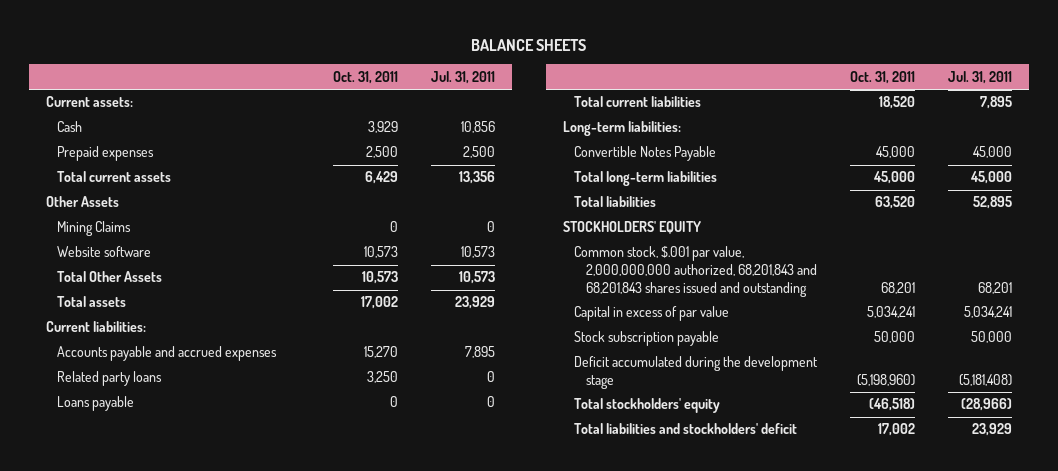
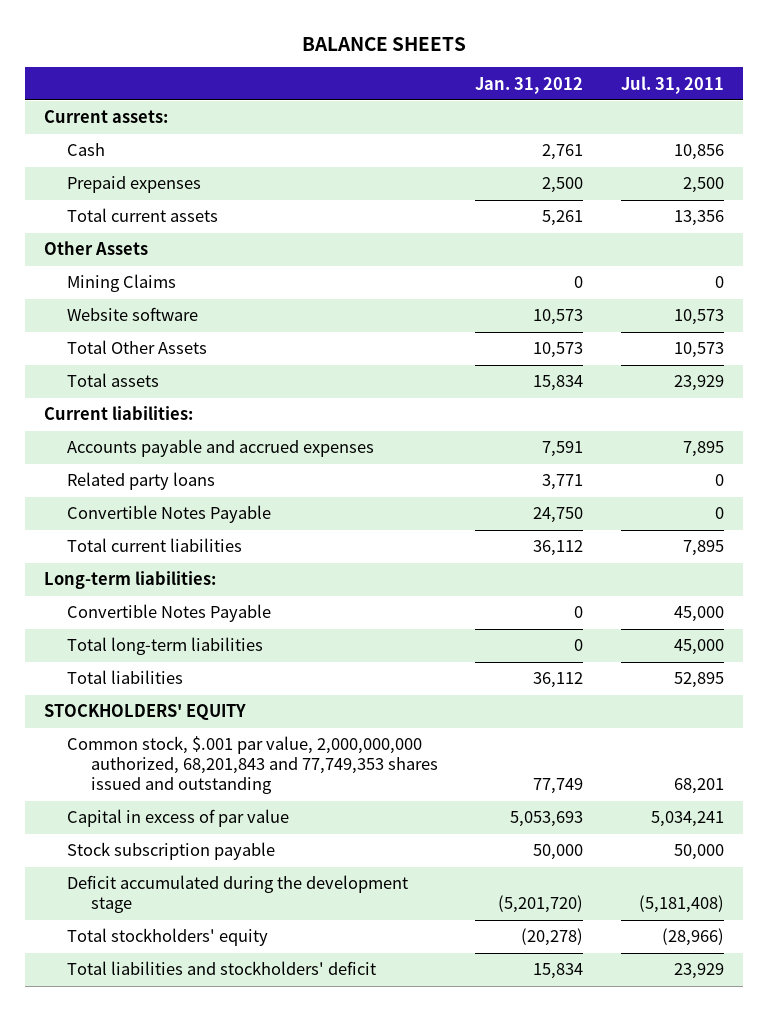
[333,70,399,84] Oct. 31, 2011 -> none
none -> [475,76,584,94] Jan. 31, 2012
[57,396,135,412] Loans payable -> none
none -> [67,505,272,524] Convertible Notes Payable
[574,246,817,297] Common stock, $.001 par value, 2,000,000,000 authorized, 68,201,843 and 68,201,843 shares issued and outstanding -> [67,736,438,795] Common stock, $.001 par value, 2,000,000,000 authorized, 68,201,843 and 77,749,353 shares issued and outstanding

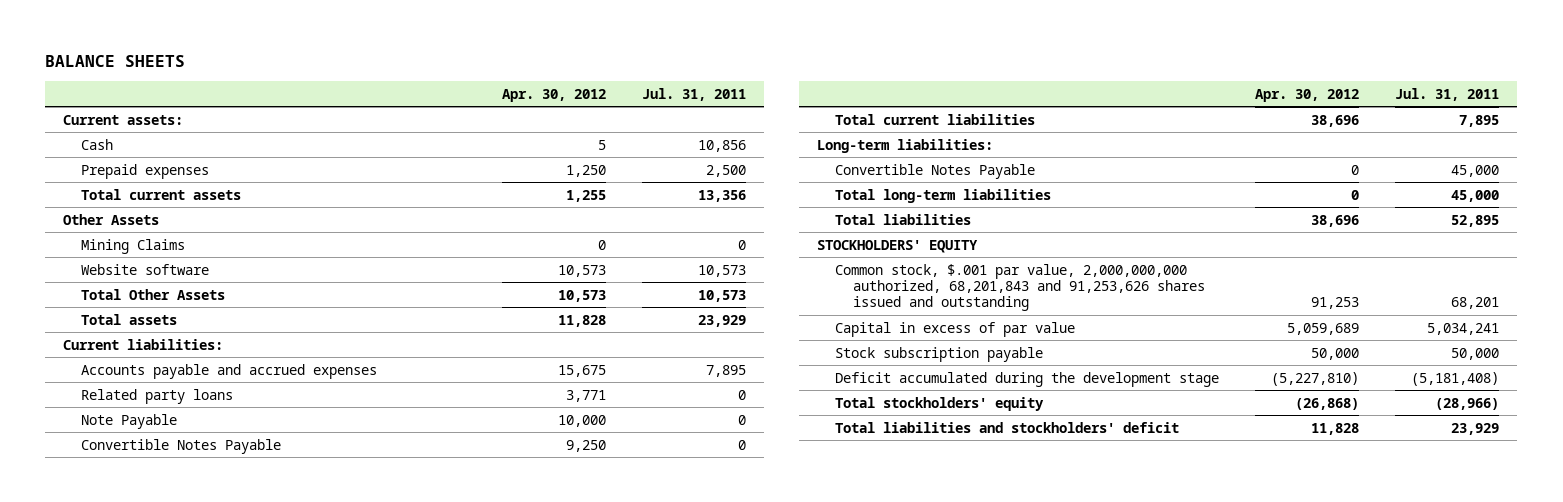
[475,76,584,94] Jan. 31, 2012 -> none
none -> [501,88,606,102] Apr. 30, 2012
none -> [81,413,178,429] Note Payable
[67,736,438,795] Common stock, $.001 par value, 2,000,000,000 authorized, 68,201,843 and 77,749,353 shares issued and outstanding -> [835,263,1206,312] Common stock, $.001 par value, 2,000,000,000 authorized, 68,201,843 and 91,253,626 shares issued and outstanding

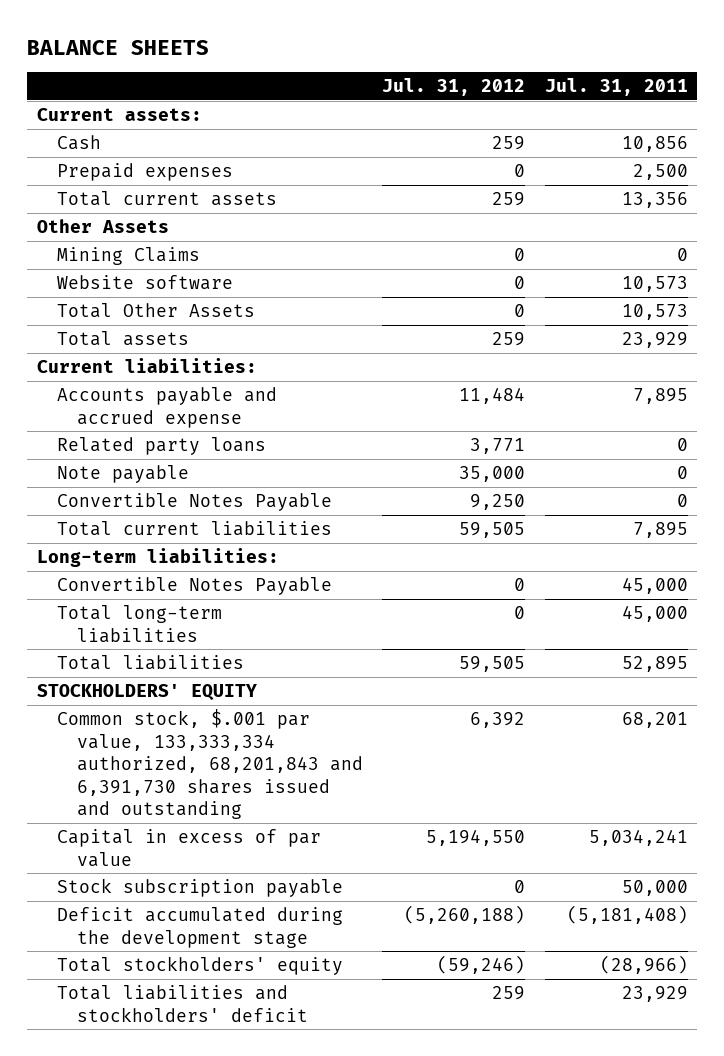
[501,88,606,102] Apr. 30, 2012 -> none
none -> [382,78,526,97] Jul. 31, 2012
[81,363,378,379] Accounts payable and accrued expenses -> [56,387,277,428] Accounts payable and accrued expense
[81,413,178,429] Note Payable -> [56,465,189,484] Note payable
[835,263,1206,312] Common stock, $.001 par value, 2,000,000,000 authorized, 68,201,843 and 91,253,626 shares issued and outstanding -> [56,709,364,820] Common stock, $.001 par value, 133,333,334 authorized, 68,201,843 and 6,391,730 shares issued and outstanding

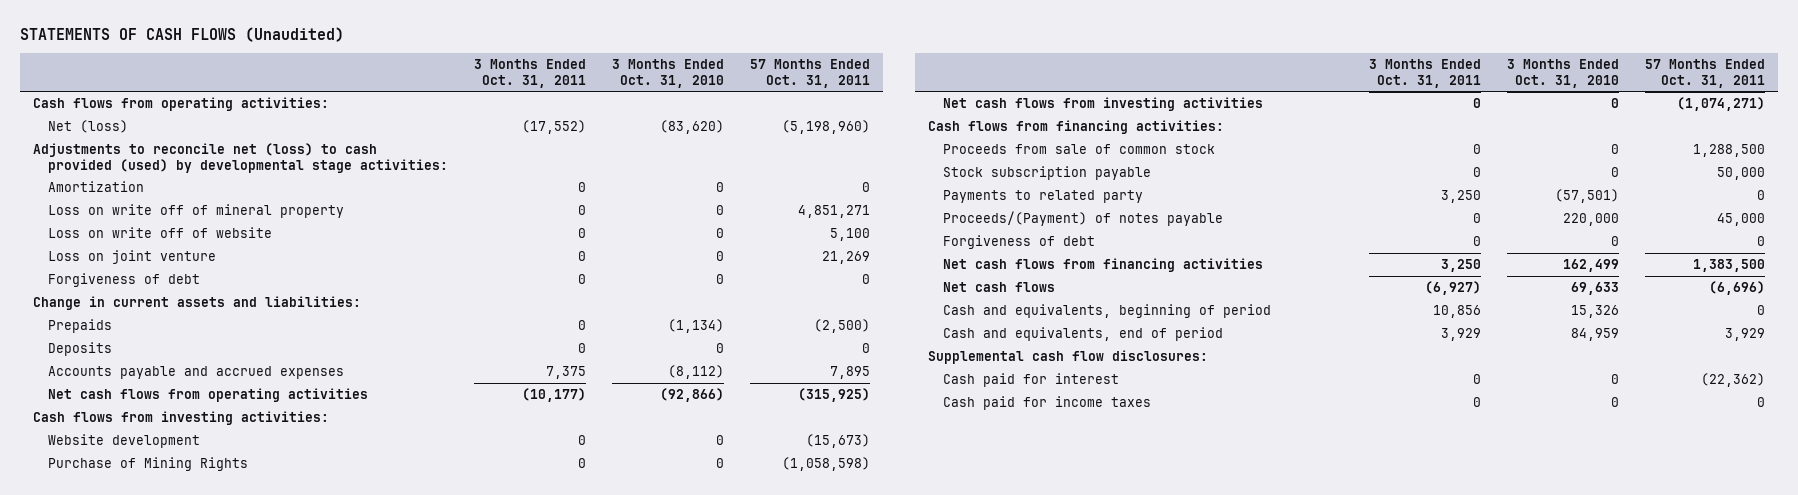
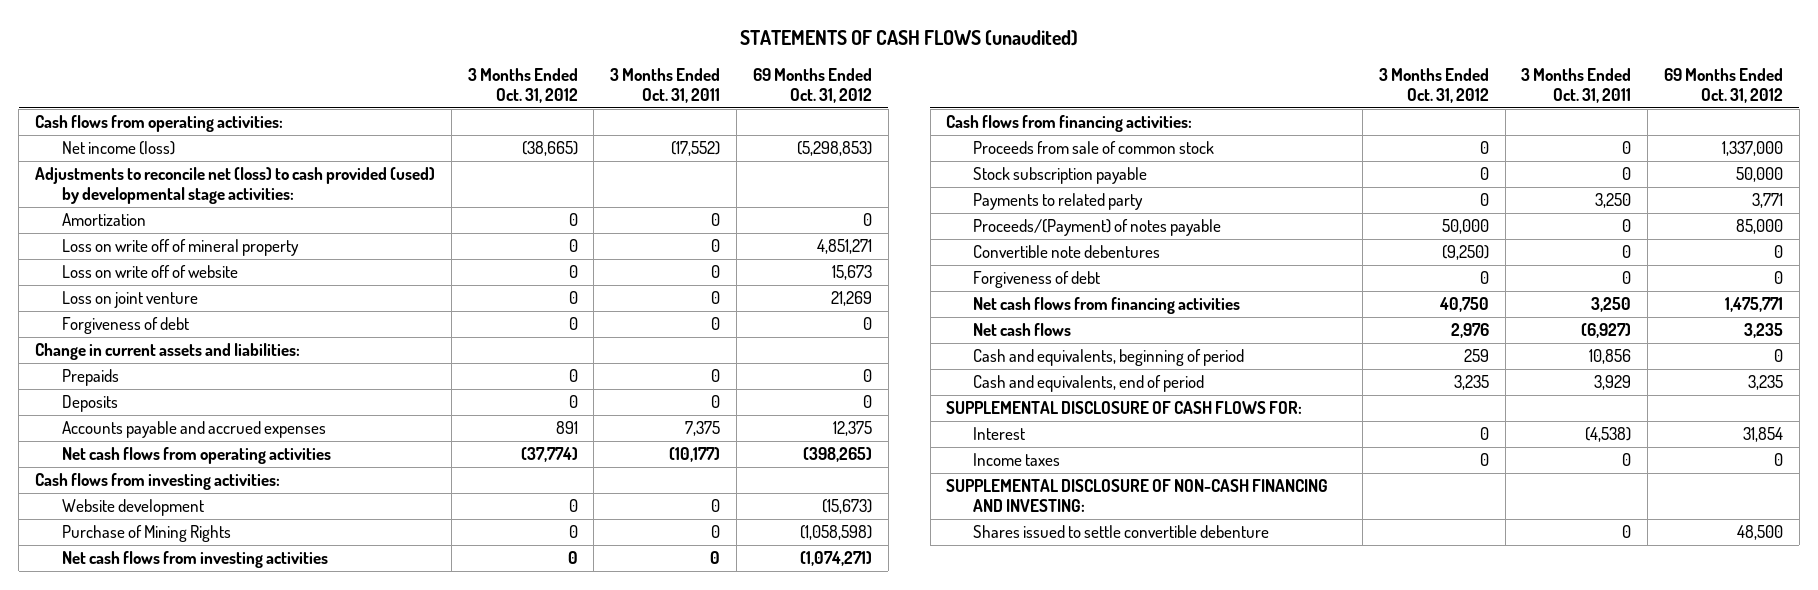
[19,26,344,42] STATEMENTS OF CASH FLOWS (Unaudited) -> [740,29,1079,46] STATEMENTS OF CASH FLOWS (unaudited)
[611,58,724,88] 3 Months Ended Oct. 31, 2010 -> none
[749,58,870,88] 57 Months Ended Oct. 31, 2011 -> none
none -> [467,68,578,103] 3 Months Ended Oct. 31, 2012
none -> [752,68,872,103] 69 Months Ended Oct. 31, 2012
[47,120,128,134] Net (loss) -> [61,141,175,156] Net income (loss)
none -> [972,245,1160,259] Convertible note debentures
[928,350,1209,365] Supplemental cash flow disclosures: -> none
none -> [946,401,1303,415] SUPPLEMENTAL DISCLOSURE OF CASH FLOWS FOR:
[943,373,1120,388] Cash paid for interest -> [972,427,1025,441] Interest
[1473,374,1482,385] 0 -> [1585,427,1632,443] (4,538)
[943,396,1152,411] Cash paid for income taxes -> [972,453,1060,467] Income taxes
none -> [946,479,1329,512] SUPPLEMENTAL DISCLOSURE OF NON-CASH FINANCING AND INVESTING:
none -> [972,525,1269,539] Shares issued to settle convertible debenture

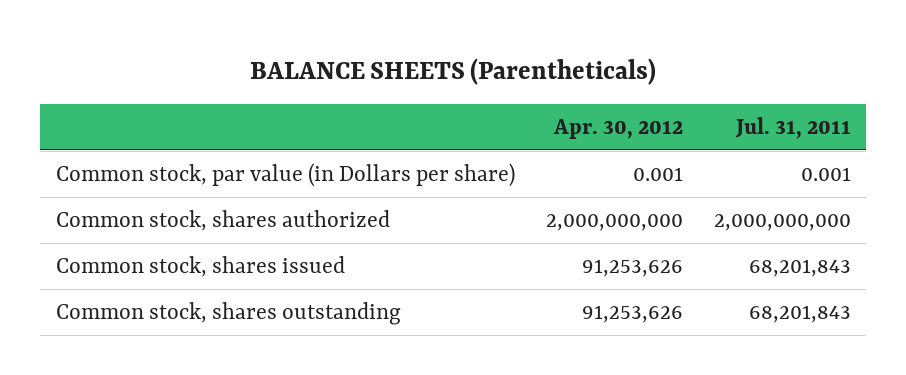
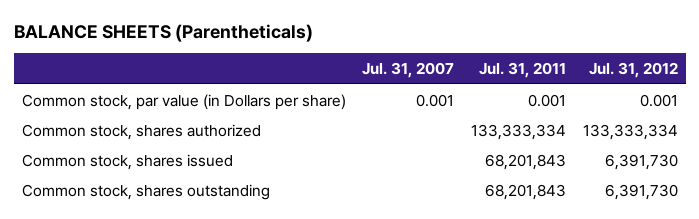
[552,118,683,139] Apr. 30, 2012 -> none
none -> [362,62,455,79] Jul. 31, 2007
none -> [588,62,678,79] Jul. 31, 2012
[713,214,851,232] 2,000,000,000 -> [470,123,566,140] 133,333,334

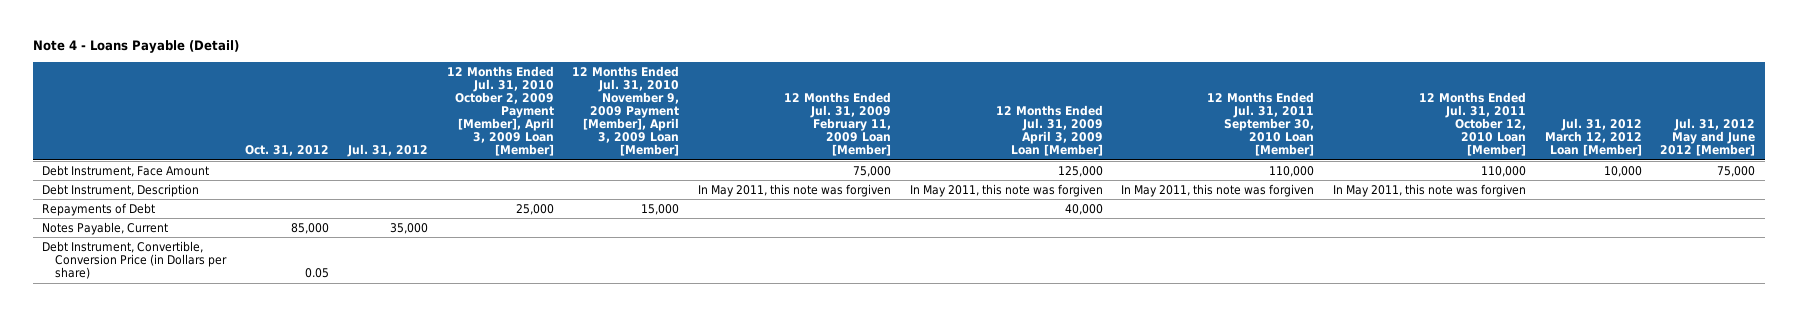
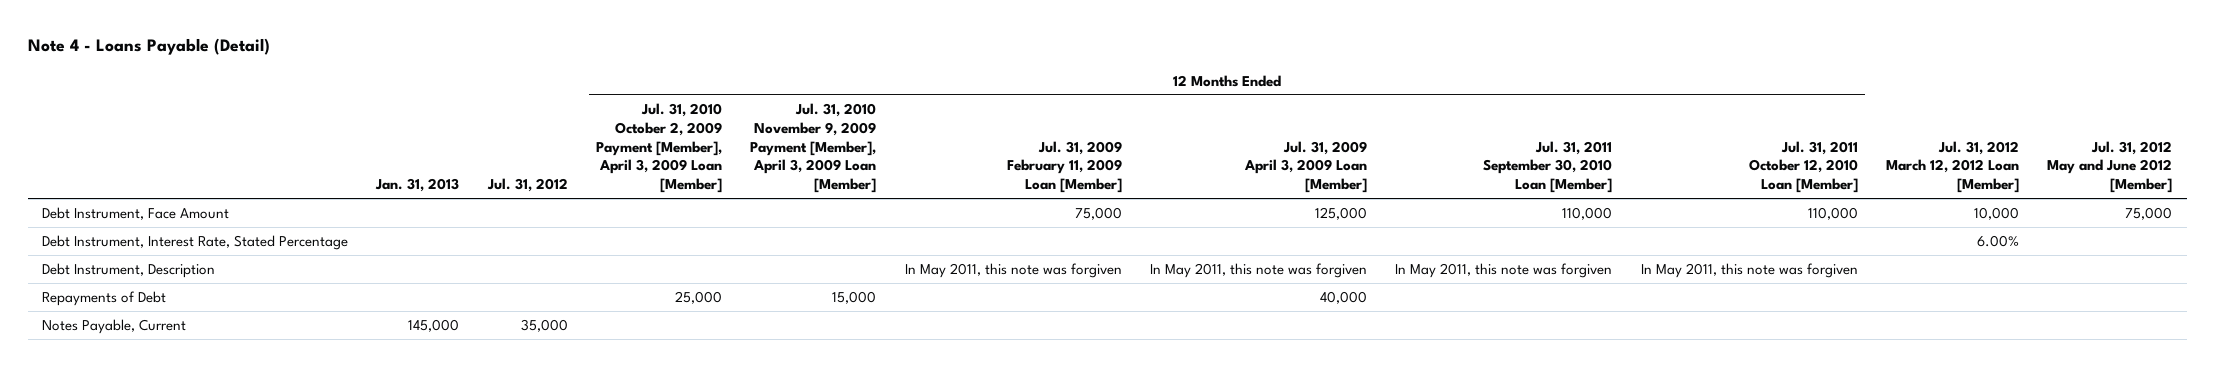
[245,145,330,157] Oct. 31, 2012 -> none
none -> [375,178,460,193] Jan. 31, 2013
none -> [42,235,349,251] Debt Instrument, Interest Rate, Stated Percentage
[42,240,228,280] Debt Instrument, Convertible, Conversion Price (in Dollars per share) -> none

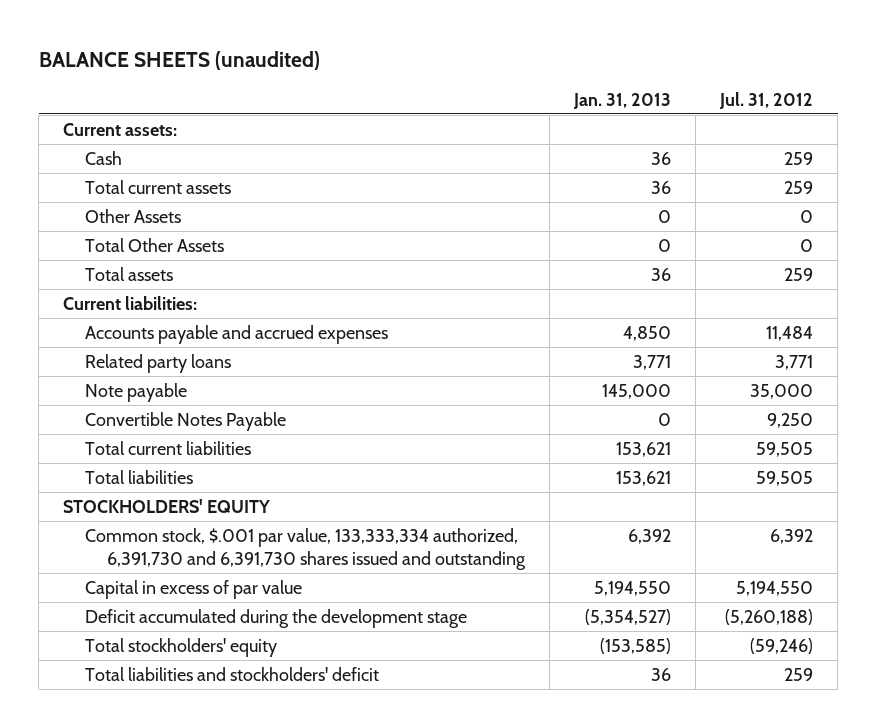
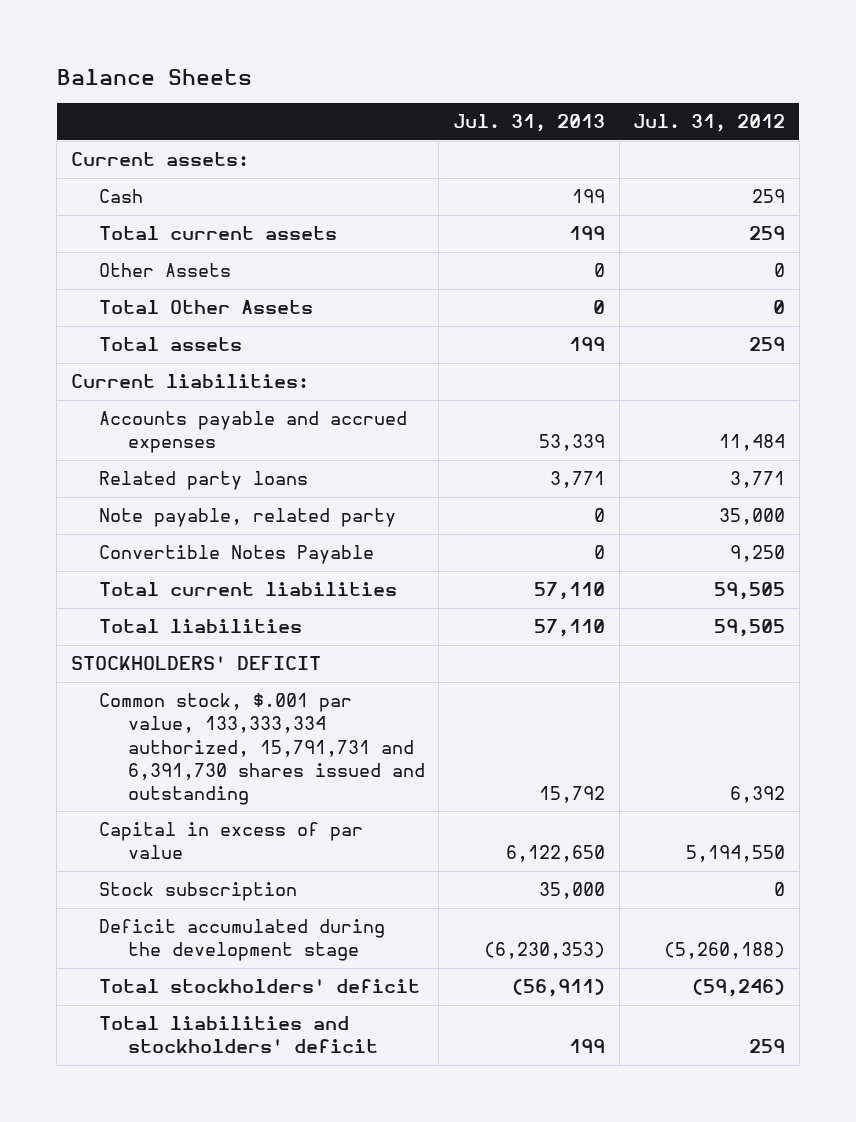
[38,50,320,70] BALANCE SHEETS (unaudited) -> [56,68,252,85] Balance Sheets
[573,92,672,109] Jan. 31, 2013 -> none
none -> [453,114,606,133] Jul. 31, 2013
[85,382,188,402] Note payable -> [99,508,397,528] Note payable, related party
[63,498,271,513] STOCKHOLDERS' EQUITY -> none
none -> [70,656,321,671] STOCKHOLDERS' DEFICIT
[85,527,527,571] Common stock, $.001 par value, 133,333,334 authorized, 6,391,730 and 6,391,730 shares issued and outstanding -> [99,693,425,805] Common stock, $.001 par value, 133,333,334 authorized, 15,791,731 and 6,391,730 shares issued and outstanding
none -> [99,882,298,902] Stock subscription
[85,637,278,657] Total stockholders' equity -> [99,979,421,994] Total stockholders' deficit

